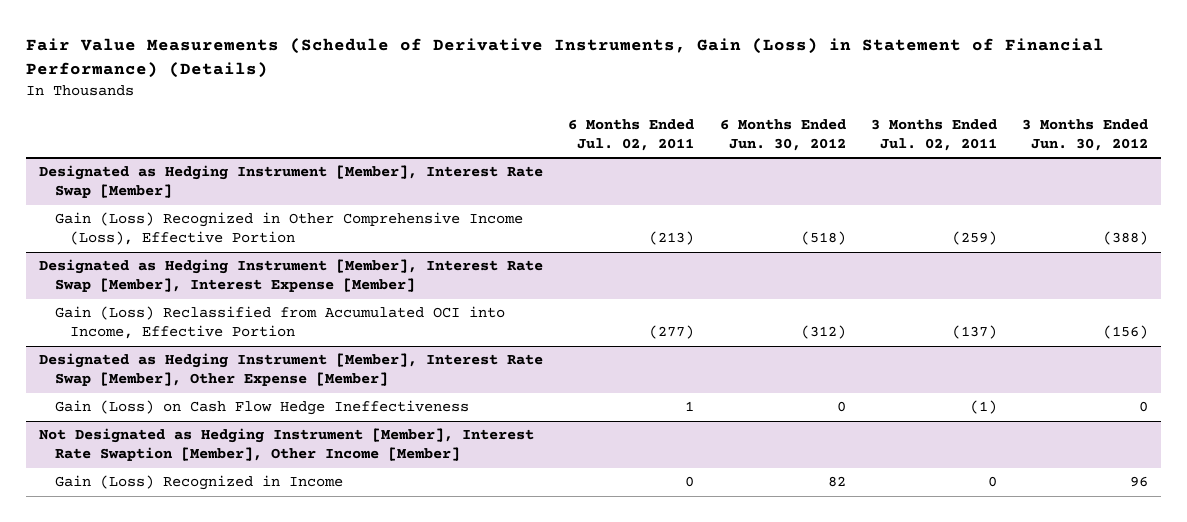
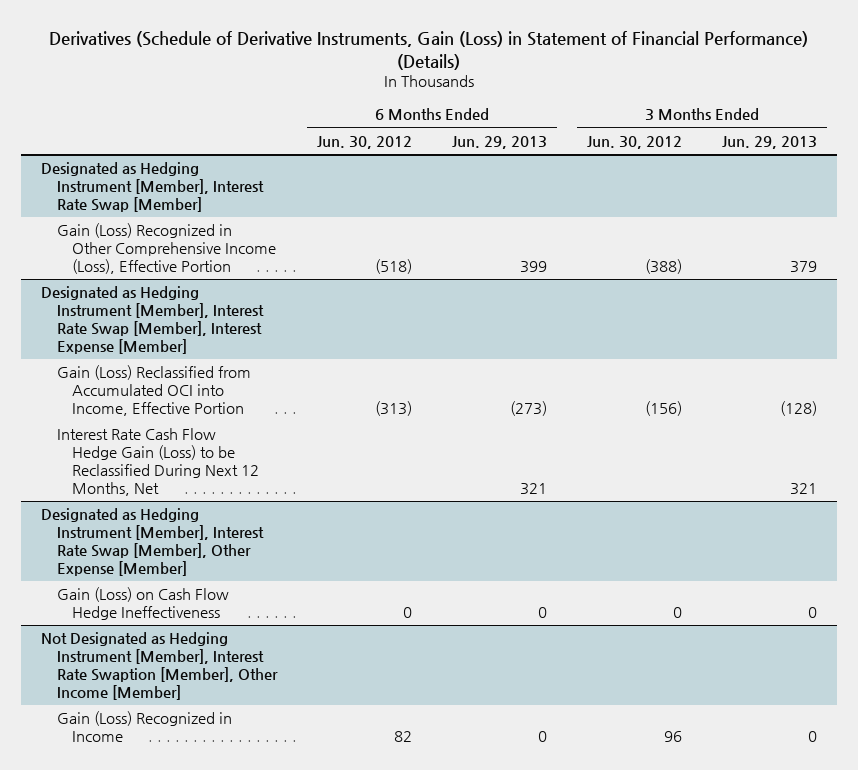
[26,38,1105,79] Fair Value Measurements (Schedule of Derivative Instruments, Gain (Loss) in Statement of Financial Performance) (Details) -> [48,30,808,70] Derivatives (Schedule of Derivative Instruments, Gain (Loss) in Statement of Financial Performance) (Details)
[568,118,695,151] 6 Months Ended Jul. 02, 2011 -> none
[870,118,997,151] 3 Months Ended Jul. 02, 2011 -> none
none -> [451,135,547,149] Jun. 29, 2013
none -> [721,135,817,149] Jun. 29, 2013
[800,325,846,340] (312) -> [374,400,412,416] (313)
none -> [56,428,260,496] Interest Rate Cash Flow Hedge Gain (Loss) to be Reclassified During Next 12 Months, Net

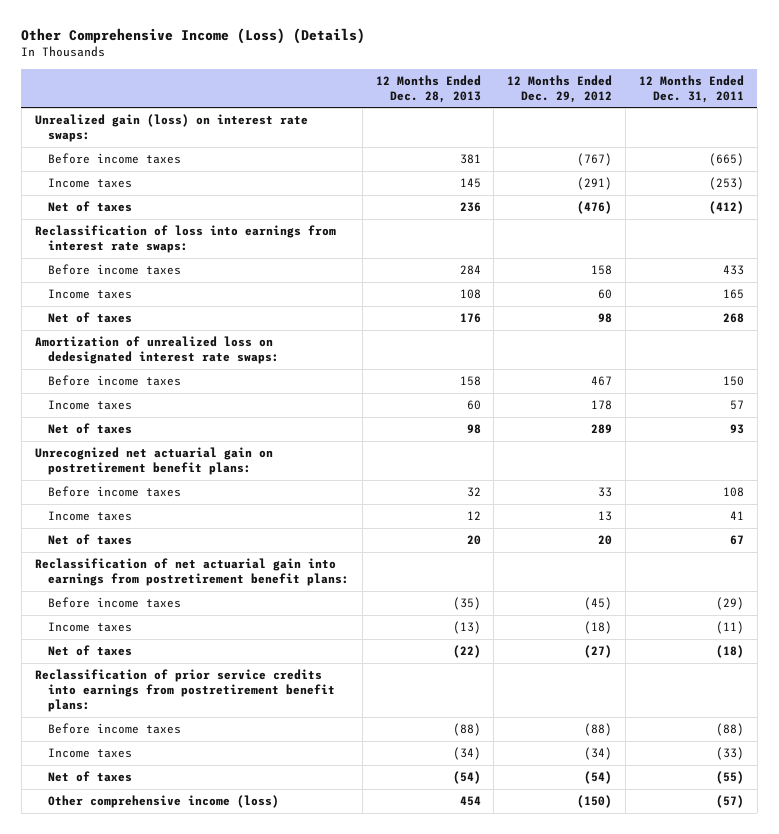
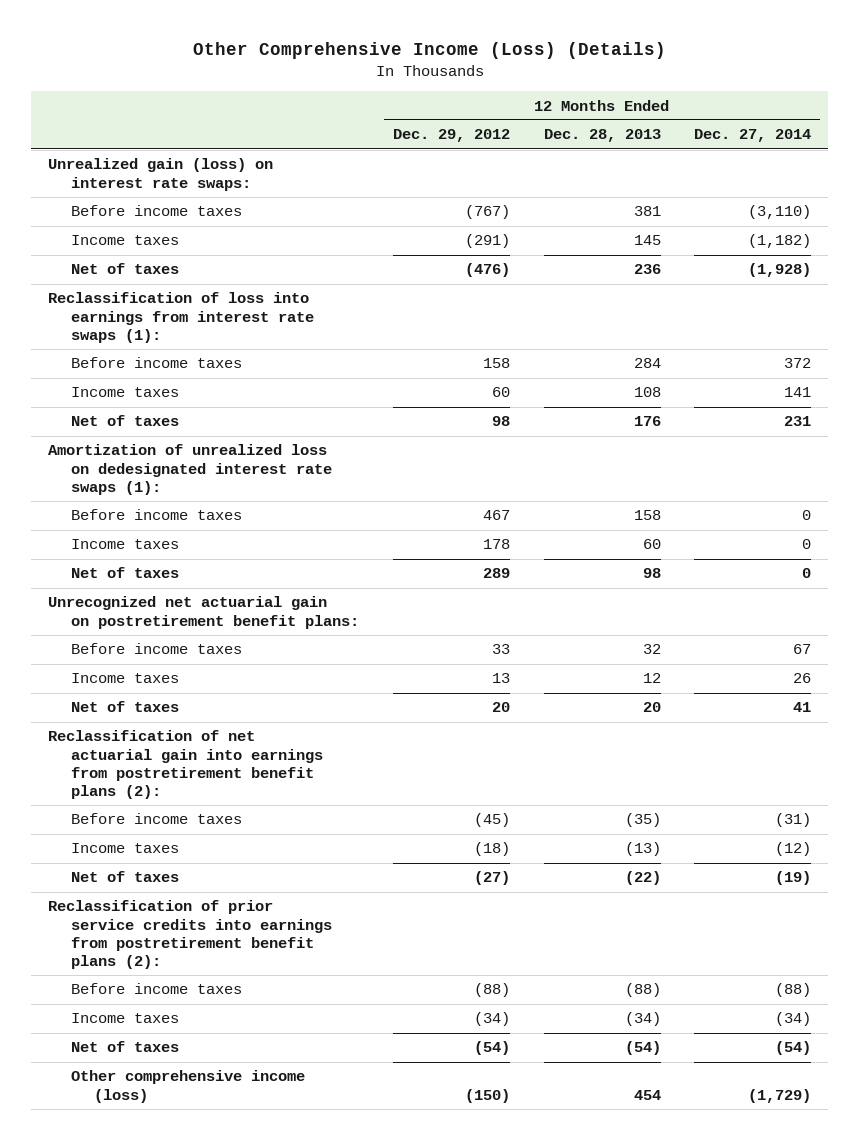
[638,74,744,103] 12 Months Ended Dec. 31, 2011 -> none
none -> [694,129,812,143] Dec. 27, 2014
[34,225,336,254] Reclassification of loss into earnings from interest rate swaps: -> [48,292,315,343] Reclassification of loss into earnings from interest rate swaps (1):
[34,336,279,365] Amortization of unrealized loss on dedesignated interest rate swaps: -> [48,444,333,495] Amortization of unrealized loss on dedesignated interest rate swaps (1):
[34,558,349,587] Reclassification of net actuarial gain into earnings from postretirement benefit plans: -> [48,730,324,800] Reclassification of net actuarial gain into earnings from postretirement benefit plans (2):
[34,669,335,712] Reclassification of prior service credits into earnings from postretirement benefit plans: -> [48,900,333,970] Reclassification of prior service credits into earnings from postretirement benefit plans (2):

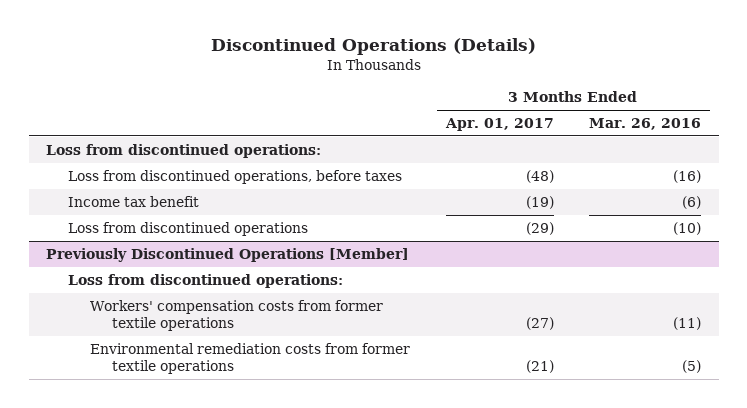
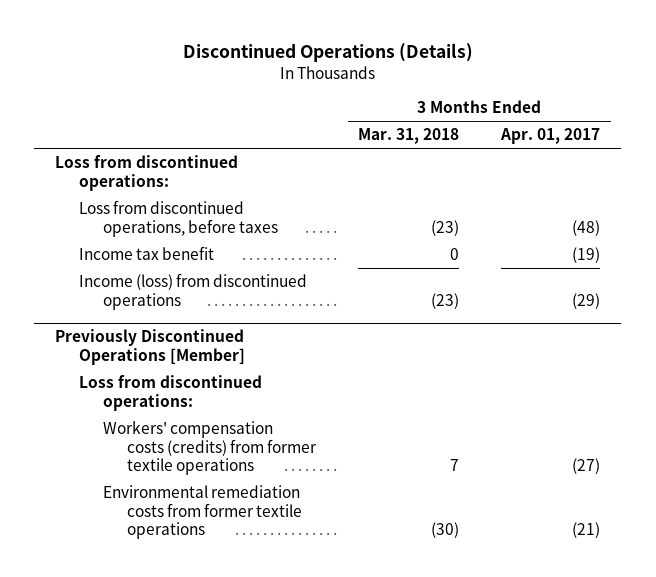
[588,118,701,131] Mar. 26, 2016 -> none
none -> [358,128,460,145] Mar. 31, 2018
[68,222,309,237] Loss from discontinued operations -> [79,273,308,310] Income (loss) from discontinued operations
[90,300,384,332] Workers' compensation costs from former textile operations -> [103,421,318,476] Workers' compensation costs (credits) from former textile operations

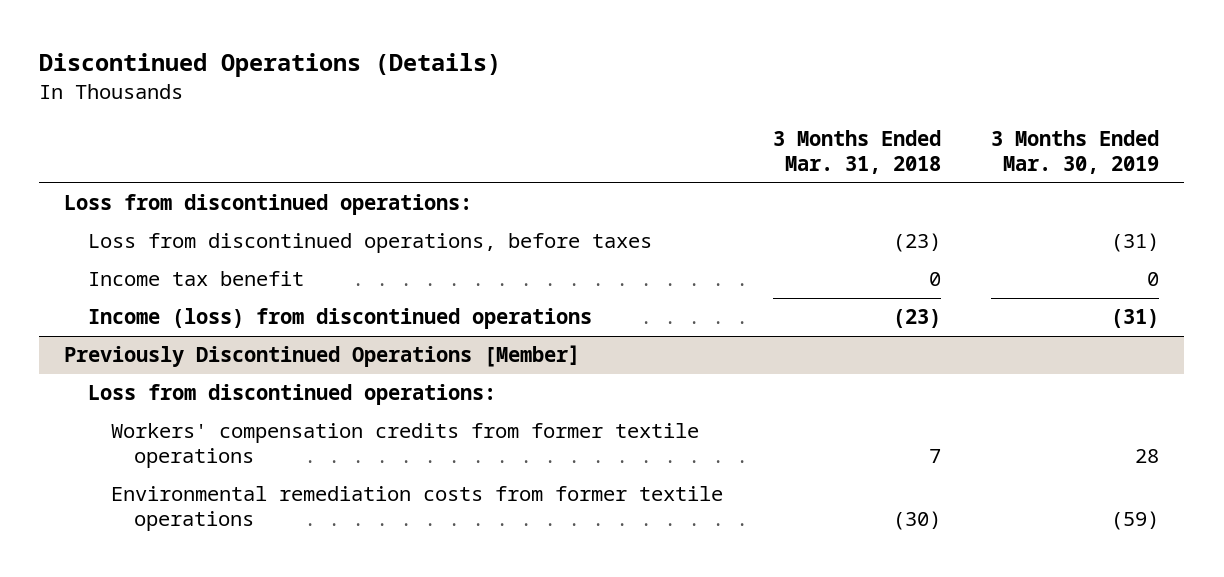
[500,128,601,145] Apr. 01, 2017 -> none
none -> [991,130,1160,175] 3 Months Ended Mar. 30, 2019
[103,421,318,476] Workers' compensation costs (credits) from former textile operations -> [110,423,699,469] Workers' compensation credits from former textile operations

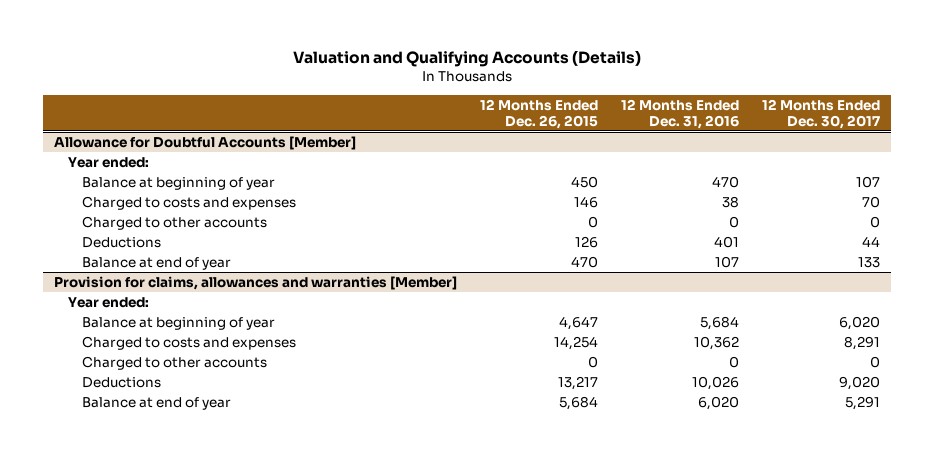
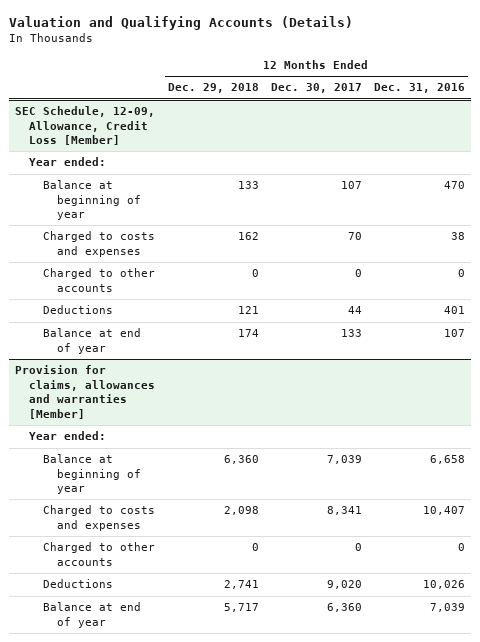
[479,98,598,129] 12 Months Ended Dec. 26, 2015 -> none
none -> [167,83,259,94] Dec. 29, 2018
[53,135,356,150] Allowance for Doubtful Accounts [Member] -> none
none -> [15,106,156,146] SEC Schedule, 12-09, Allowance, Credit Loss [Member]
[699,315,739,330] 5,684 -> [429,455,465,465] 6,658
[838,315,880,330] 6,020 -> [326,455,362,465] 7,039
[693,335,739,350] 10,362 -> [422,506,465,516] 10,407
[843,335,880,350] 8,291 -> [326,506,362,516] 8,341
[697,395,739,410] 6,020 -> [429,603,465,613] 7,039
[844,395,880,410] 5,291 -> [326,603,362,613] 6,360

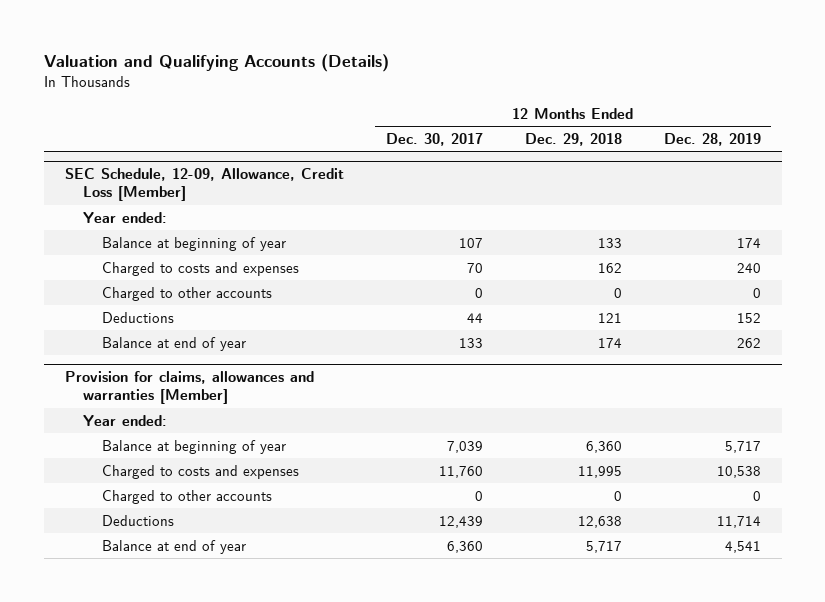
[373,83,465,94] Dec. 31, 2016 -> none
none -> [663,132,761,146] Dec. 28, 2019
[223,506,259,516] 2,098 -> [577,465,622,478] 11,995
[326,506,362,516] 8,341 -> [438,465,483,478] 11,760
[223,580,259,590] 2,741 -> [577,515,622,528] 12,638
[326,580,362,590] 9,020 -> [438,515,483,528] 12,439

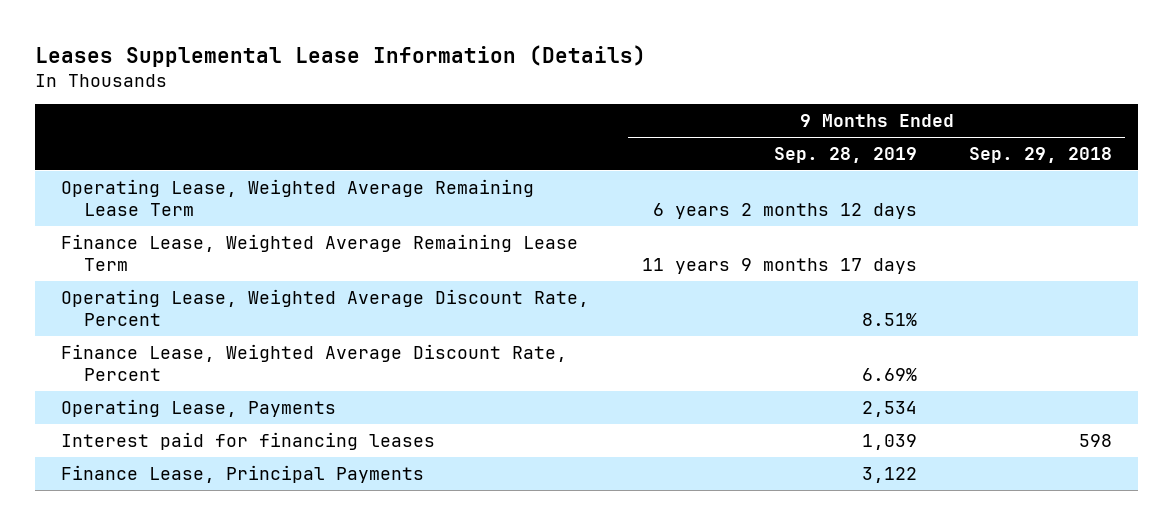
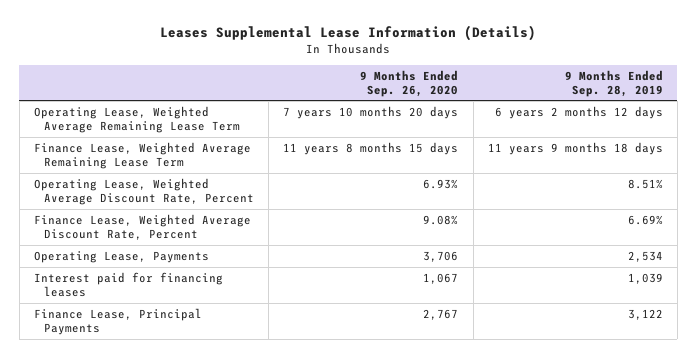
[969,146,1113,163] Sep. 29, 2018 -> none
none -> [360,69,459,97] 9 Months Ended Sep. 26, 2020
[641,258,917,275] 11 years 9 months 17 days -> [487,142,663,156] 11 years 9 months 18 days

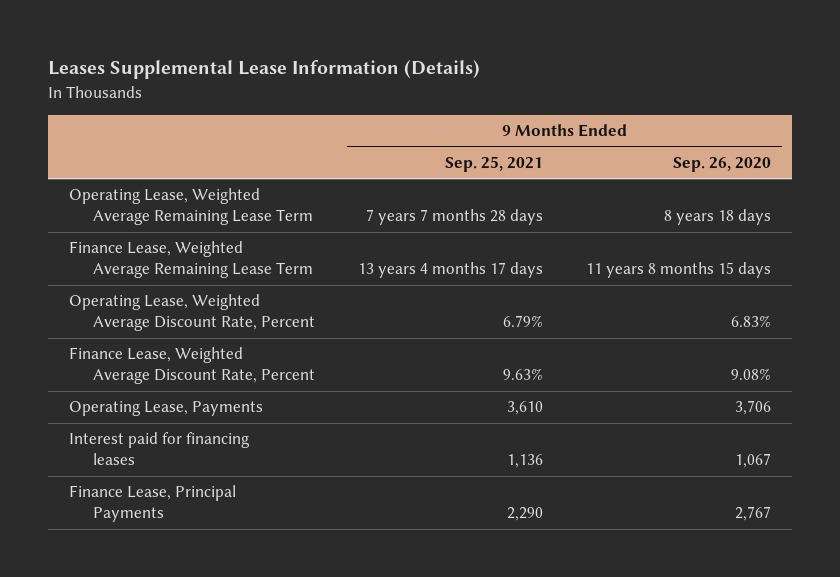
[564,69,663,97] 9 Months Ended Sep. 28, 2019 -> none
none -> [445,155,544,172] Sep. 25, 2021
[283,106,459,120] 7 years 10 months 20 days -> [663,209,771,226] 8 years 18 days
[423,179,459,190] 6.93% -> [730,315,771,328] 6.83%

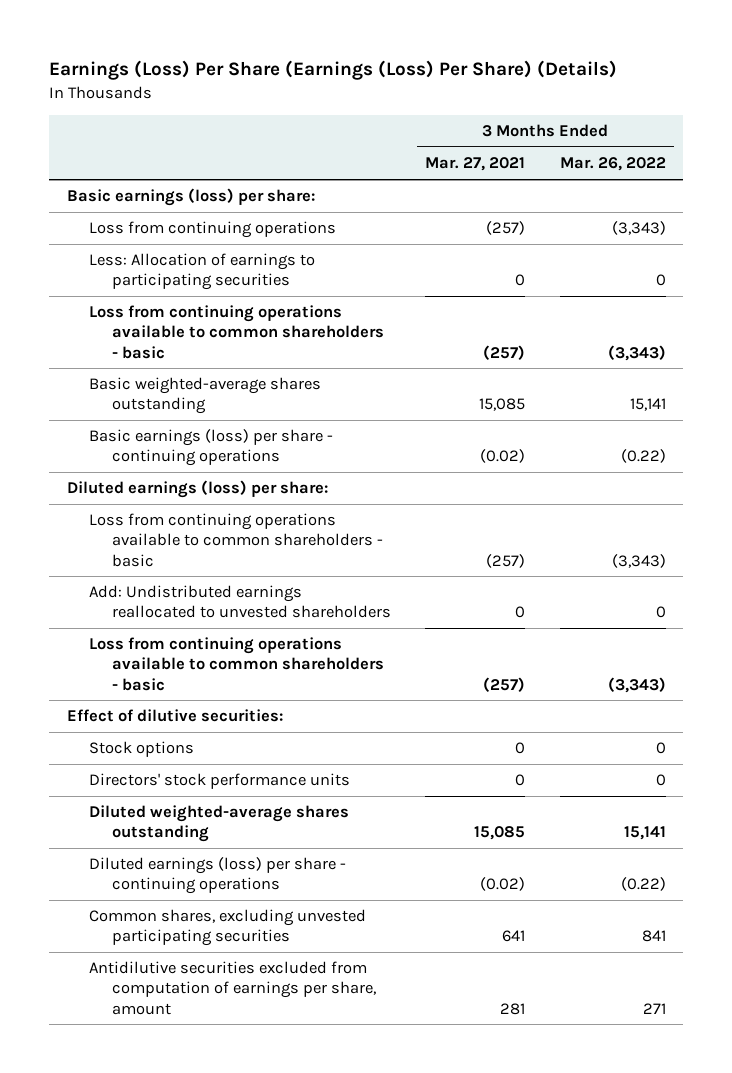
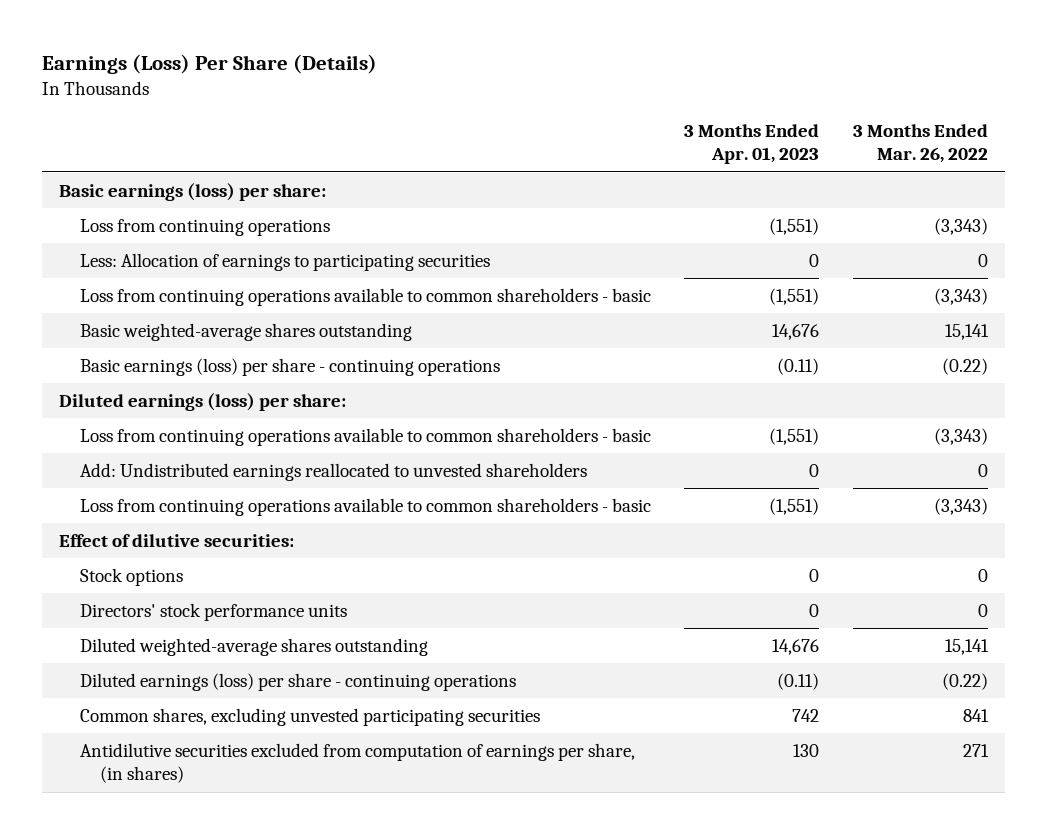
[49,60,618,81] Earnings (Loss) Per Share (Earnings (Loss) Per Share) (Details) -> [42,54,378,75] Earnings (Loss) Per Share (Details)
[425,157,526,172] Mar. 27, 2021 -> none
none -> [684,124,820,165] 3 Months Ended Apr. 01, 2023
[89,961,377,1015] Antidilutive securities excluded from computation of earnings per share, amount -> [79,742,635,784] Antidilutive securities excluded from computation of earnings per share, (in shares)

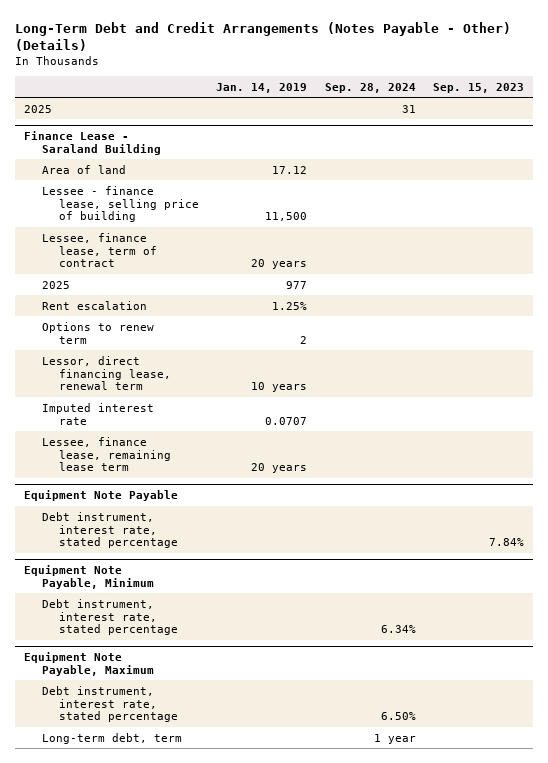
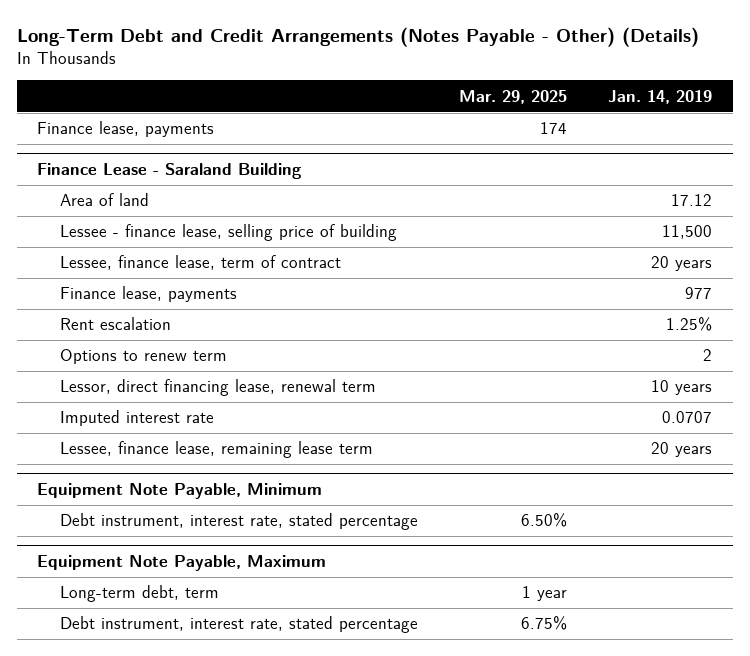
[324,82,416,93] Sep. 28, 2024 -> none
[432,82,524,93] Sep. 15, 2023 -> none
none -> [459,89,568,104] Mar. 29, 2025
[24,104,53,113] 2025 -> [37,121,215,138] Finance lease, payments
[41,280,70,289] 2025 -> [60,286,238,303] Finance lease, payments
[24,490,179,502] Equipment Note Payable -> none
[41,511,178,549] Debt instrument, interest rate, stated percentage -> none
[41,685,178,723] Debt instrument, interest rate, stated percentage -> [60,616,419,634] Debt instrument, interest rate, stated percentage

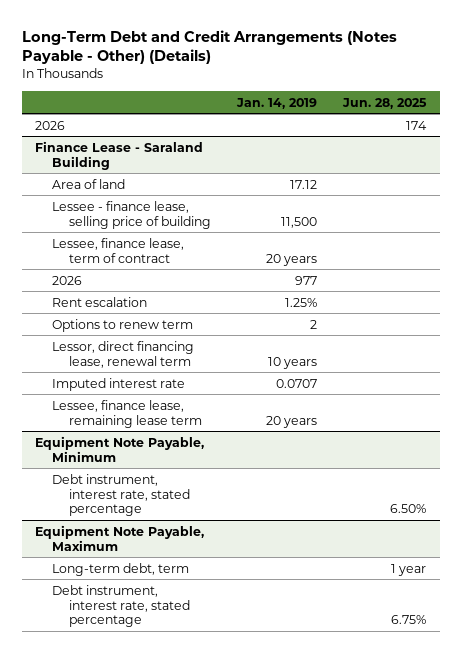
[459,89,568,104] Mar. 29, 2025 -> none
none -> [342,97,428,109] Jun. 28, 2025
[37,121,215,138] Finance lease, payments -> [35,120,66,130] 2026
[60,286,238,303] Finance lease, payments -> [52,275,83,285] 2026

